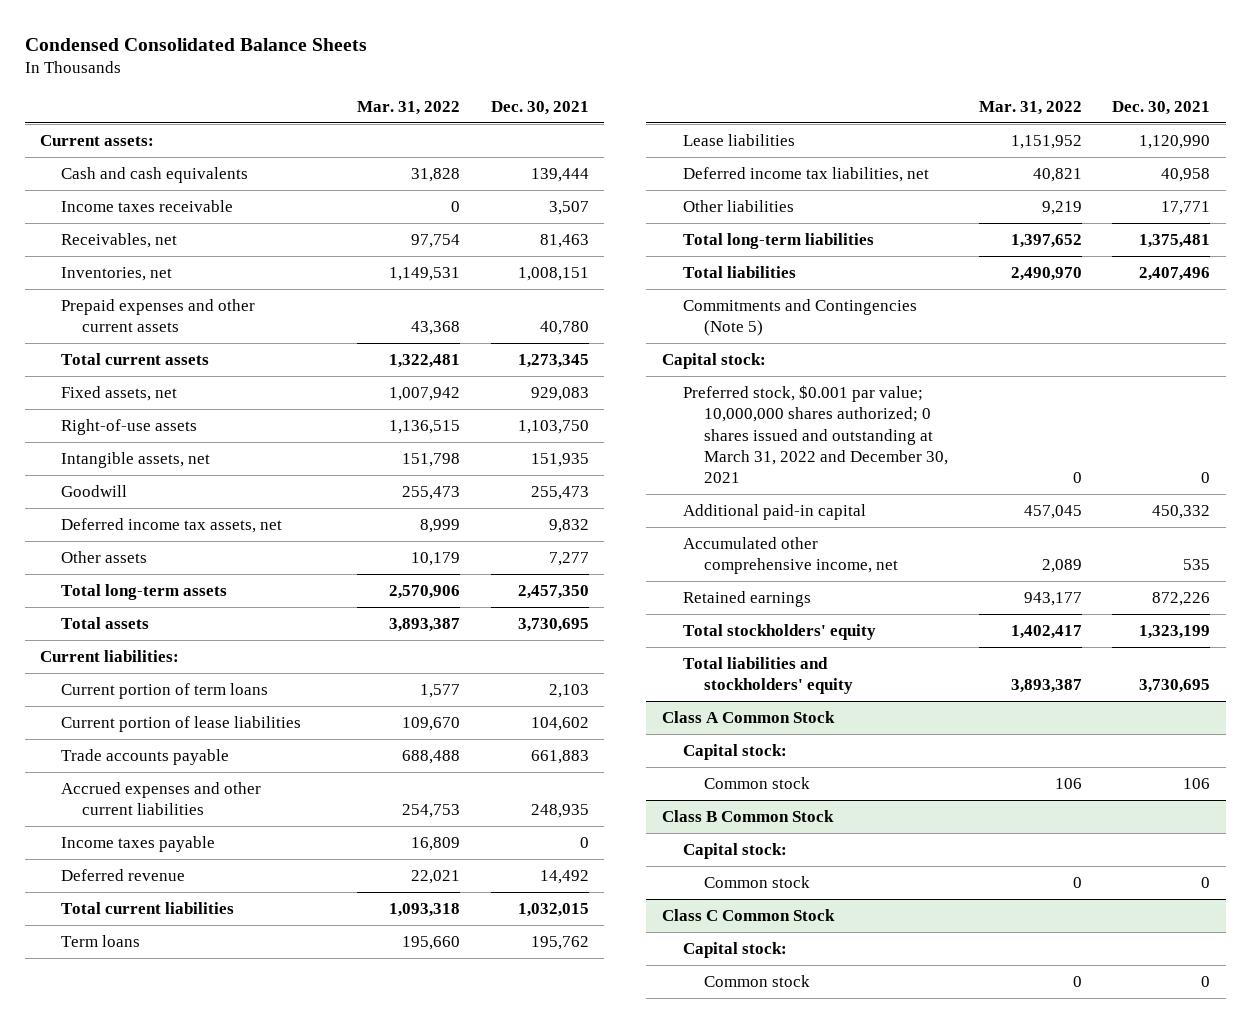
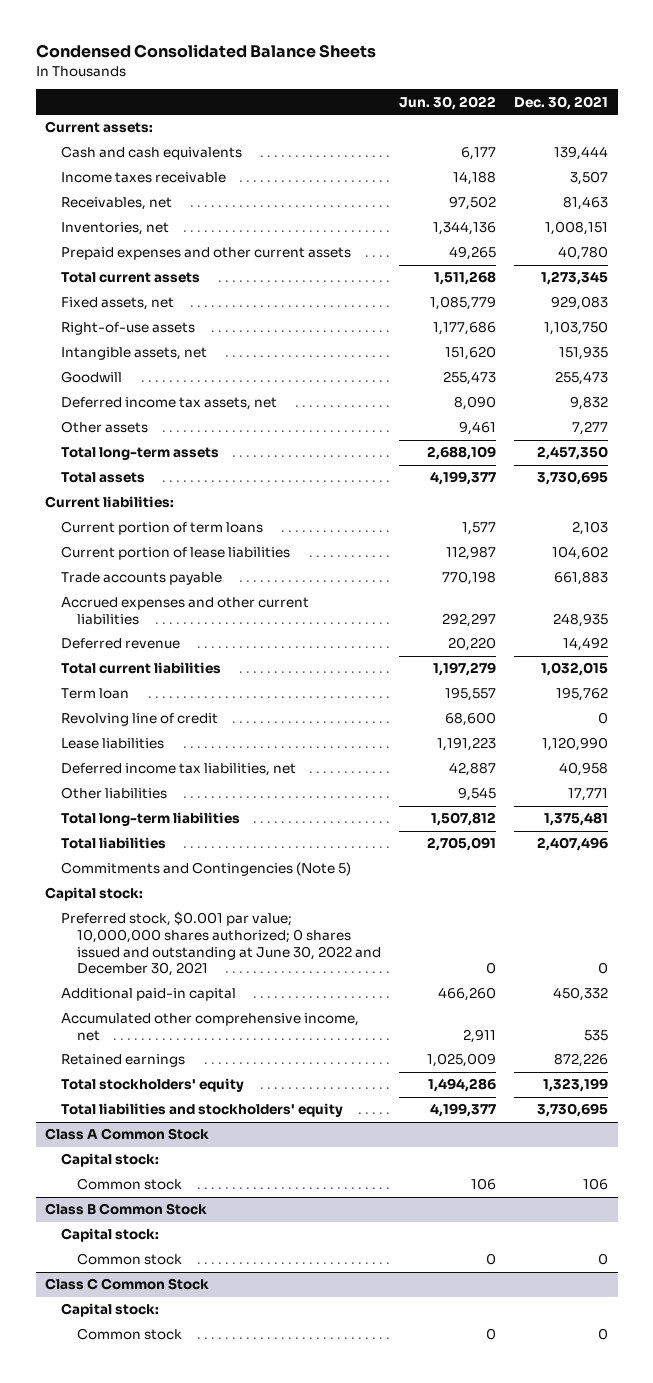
[356,100,460,115] Mar. 31, 2022 -> none
none -> [399,95,497,110] Jun. 30, 2022
[61,835,216,852] Income taxes payable -> none
[61,934,141,947] Term loans -> [60,688,129,700] Term loan
none -> [60,713,218,727] Revolving line of credit
[682,384,948,484] Preferred stock, $0.001 par value; 10,000,000 shares authorized; 0 shares issued and outstanding at March 31, 2022 and December 30, 2021 -> [60,911,381,977] Preferred stock, $0.001 par value; 10,000,000 shares authorized; 0 shares issued and outstanding at June 30, 2022 and December 30, 2021

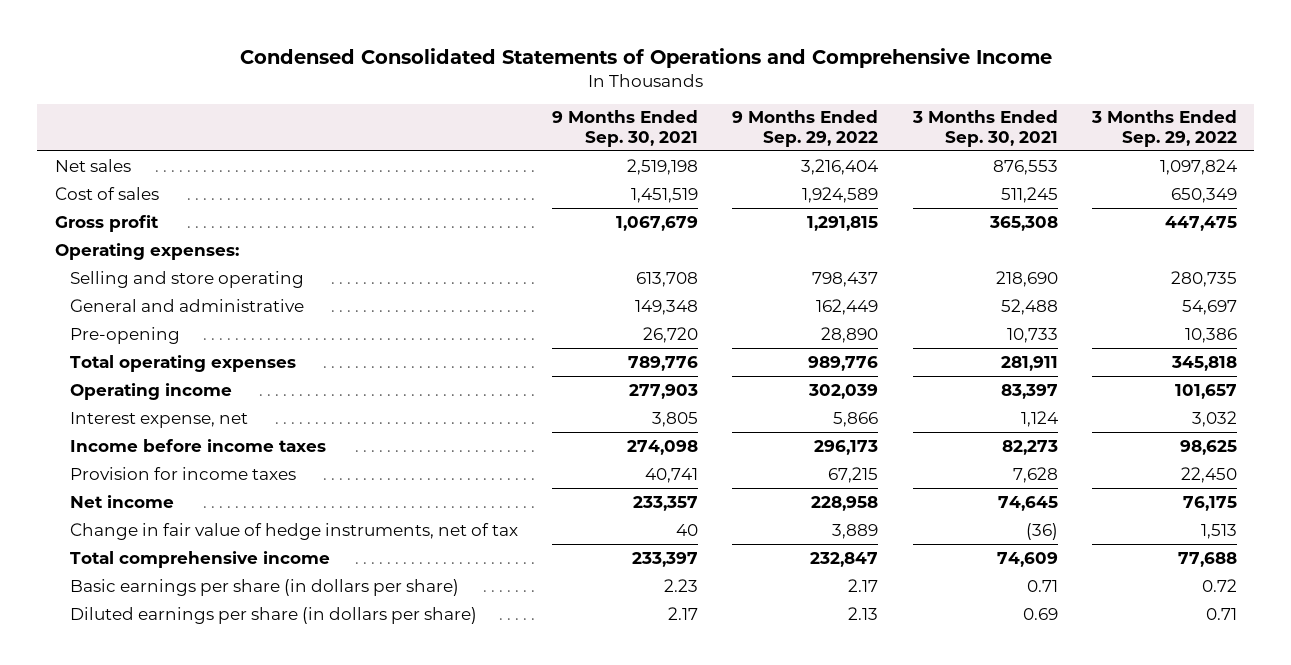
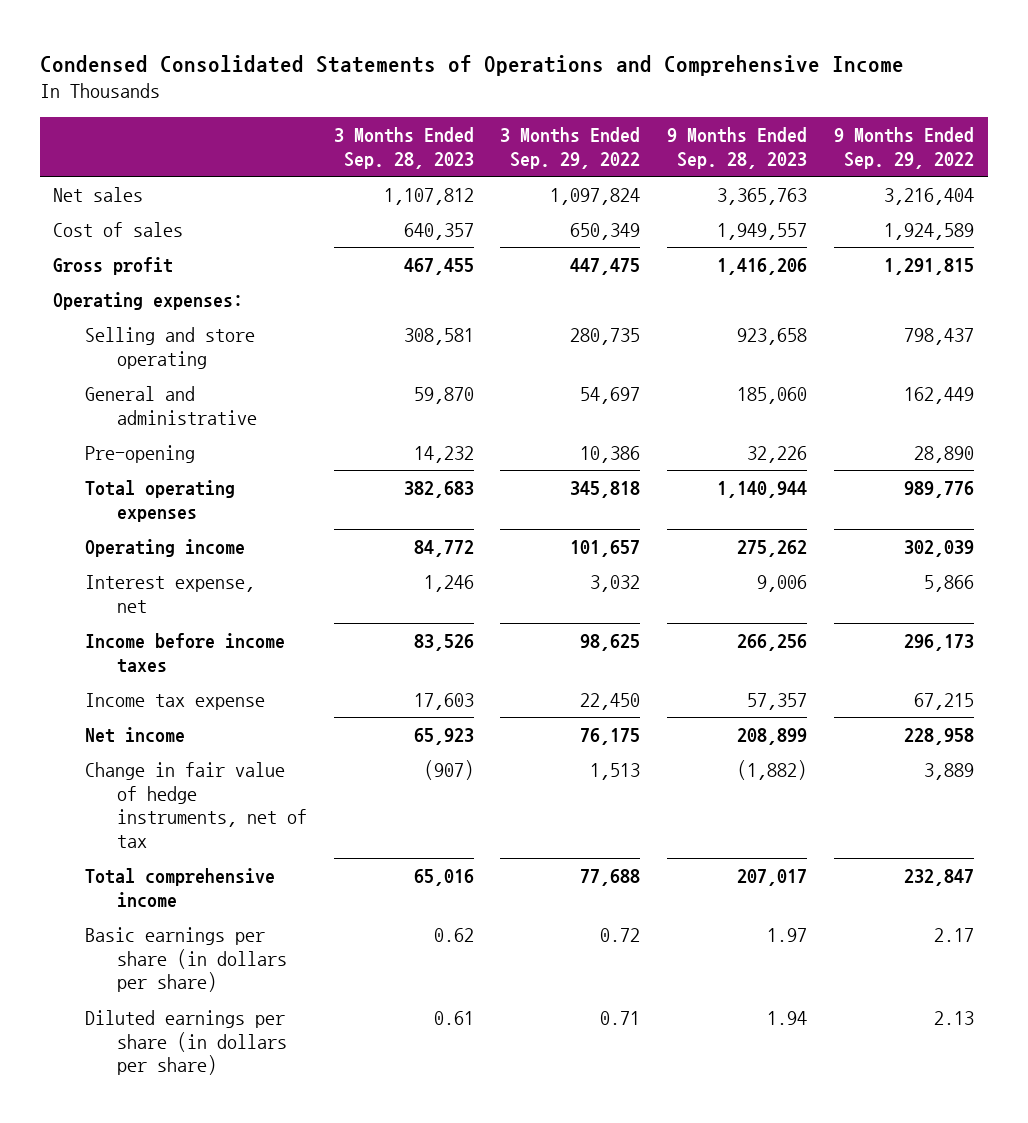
[552,110,699,147] 9 Months Ended Sep. 30, 2021 -> none
[911,110,1058,147] 3 Months Ended Sep. 30, 2021 -> none
none -> [333,127,474,169] 3 Months Ended Sep. 28, 2023
none -> [667,127,808,169] 9 Months Ended Sep. 28, 2023
[69,466,296,480] Provision for income taxes -> [85,692,266,710] Income tax expense

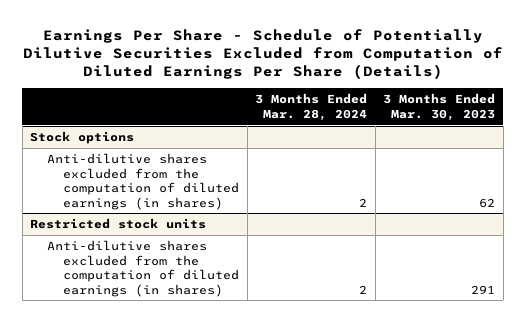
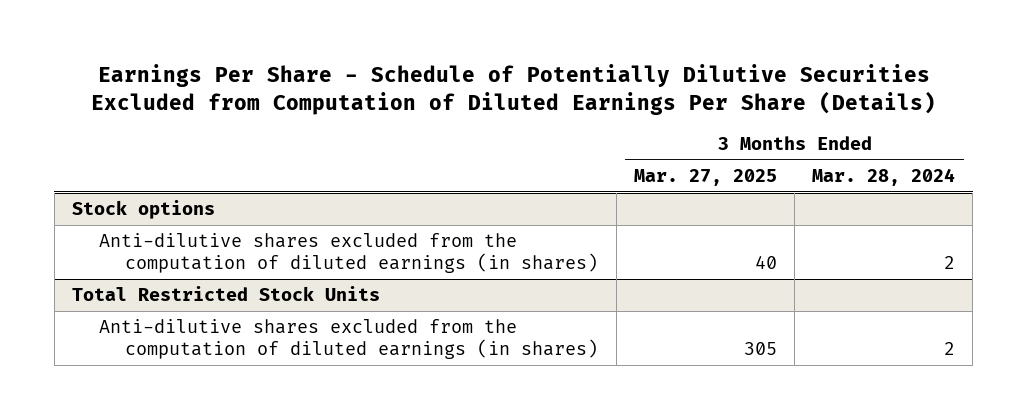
[383,93,496,121] 3 Months Ended Mar. 30, 2023 -> none
none -> [633,168,777,186] Mar. 27, 2025
[30,218,207,230] Restricted stock units -> [71,286,380,302] Total Restricted Stock Units

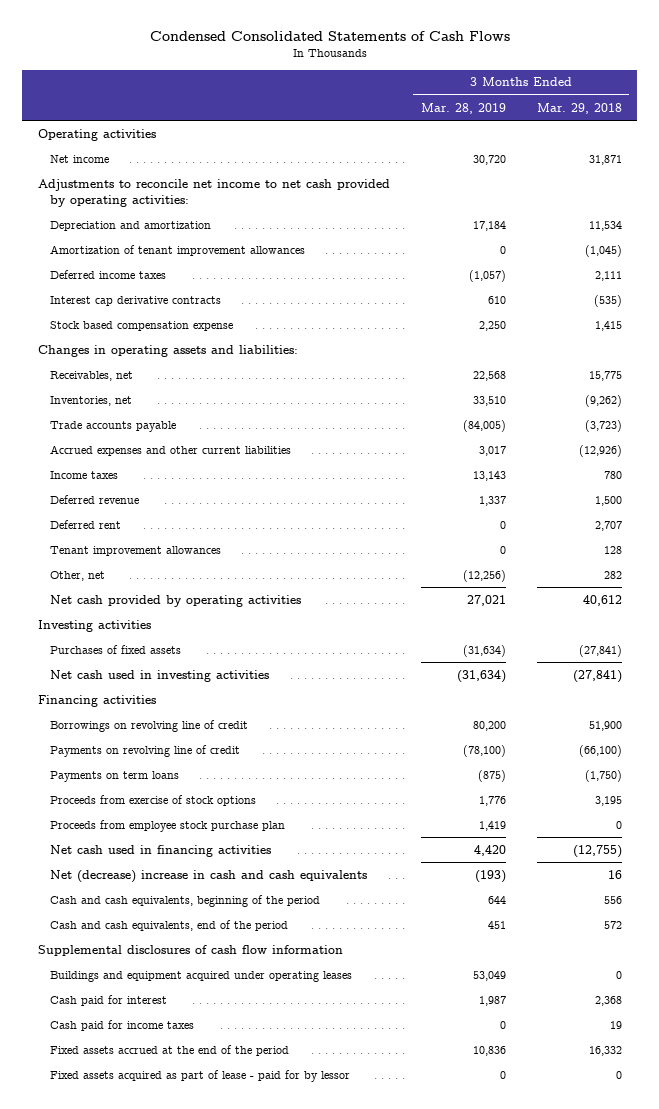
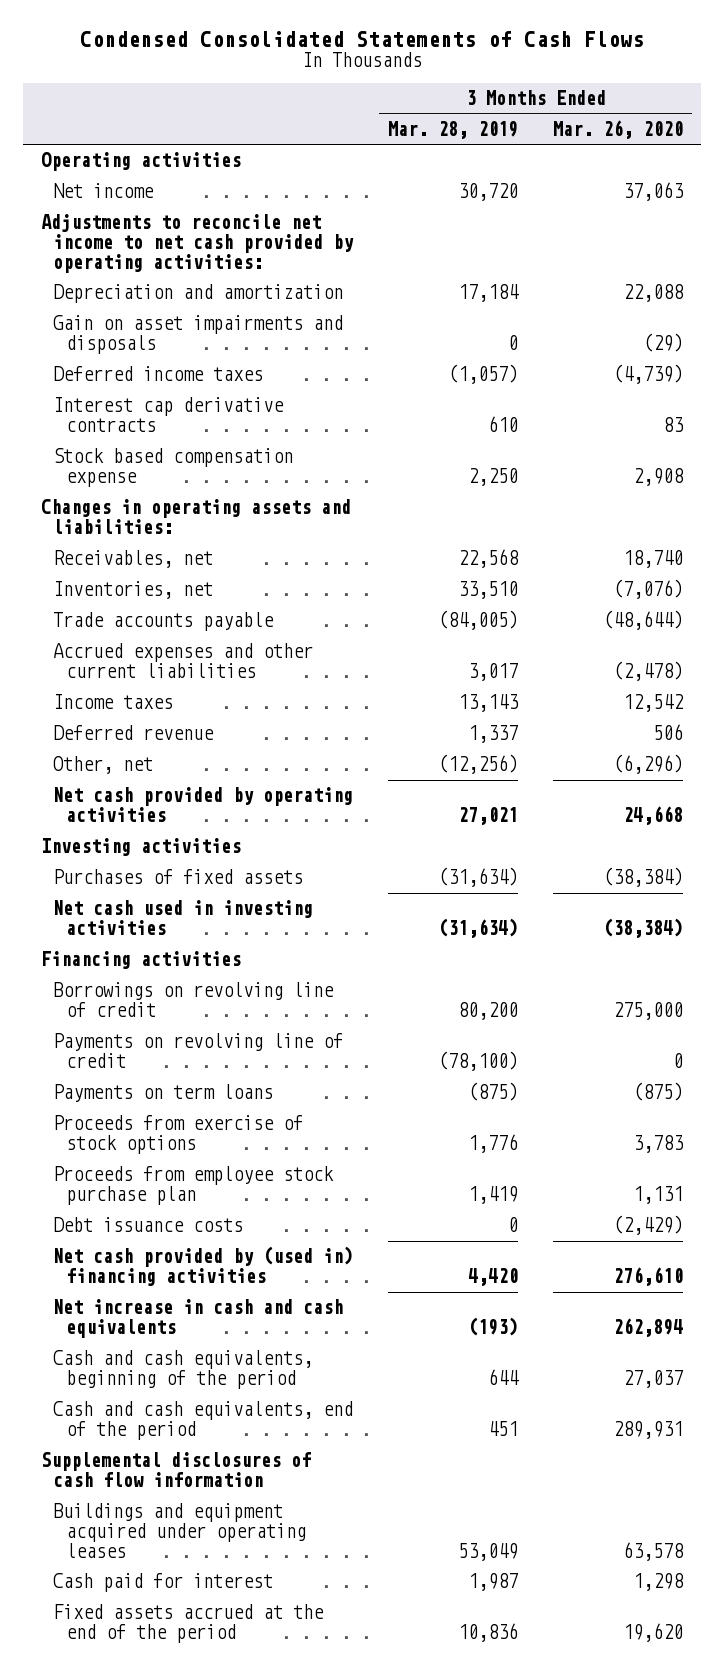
[536,102,622,114] Mar. 29, 2018 -> none
none -> [553,120,684,140] Mar. 26, 2020
[50,244,306,256] Amortization of tenant improvement allowances -> none
none -> [53,315,344,355] Gain on asset impairments and disposals
[50,519,122,529] Deferred rent -> none
[50,545,222,556] Tenant improvement allowances -> none
none -> [53,1217,244,1233] Debt issuance costs
[50,844,272,857] Net cash used in financing activities -> [53,1246,354,1287] Net cash provided by (used in) financing activities
[50,869,368,883] Net (decrease) increase in cash and cash equivalents -> [53,1299,344,1339] Net increase in cash and cash equivalents
[50,1019,195,1031] Cash paid for income taxes -> none
[50,1069,351,1082] Fixed assets acquired as part of lease - paid for by lessor -> none

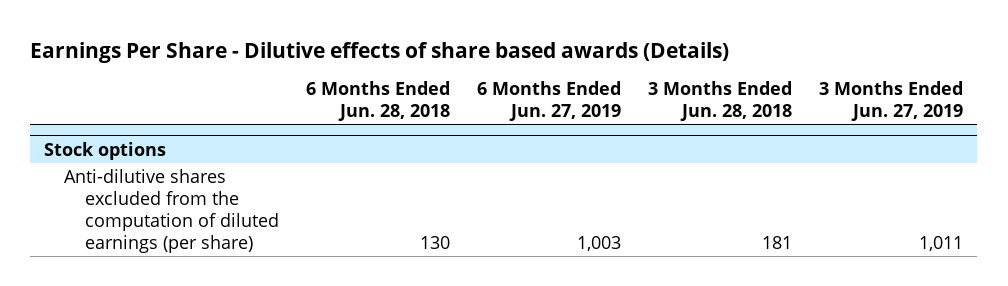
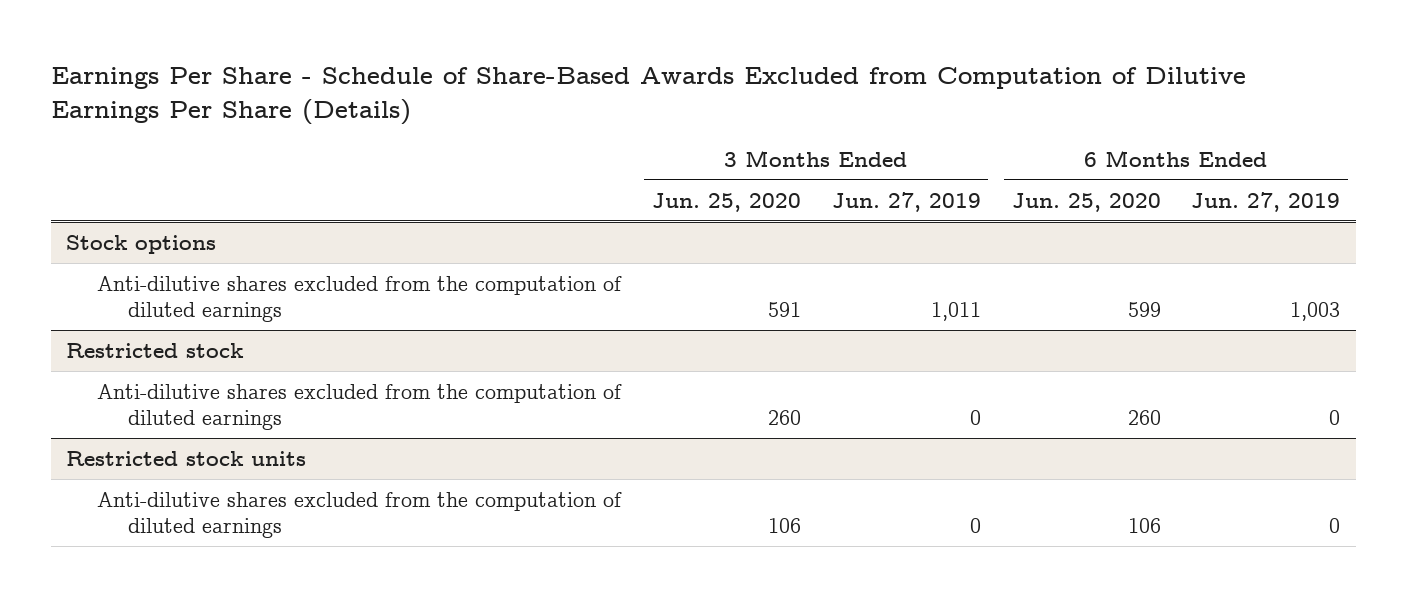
[30,41,730,63] Earnings Per Share - Dilutive effects of share based awards (Details) -> [51,67,1247,125] Earnings Per Share - Schedule of Share-Based Awards Excluded from Computation of Dilutive Earnings Per Share (Details)
[305,81,450,122] 6 Months Ended Jun. 28, 2018 -> none
[648,81,793,122] 3 Months Ended Jun. 28, 2018 -> none
none -> [651,192,801,212] Jun. 25, 2020
none -> [1011,192,1161,212] Jun. 25, 2020
[64,168,279,253] Anti-dilutive shares excluded from the computation of diluted earnings (per share) -> [97,275,623,322] Anti-dilutive shares excluded from the computation of diluted earnings
none -> [66,342,245,358] Restricted stock
none -> [97,383,623,430] Anti-dilutive shares excluded from the computation of diluted earnings
none -> [66,450,307,466] Restricted stock units
none -> [97,491,623,538] Anti-dilutive shares excluded from the computation of diluted earnings

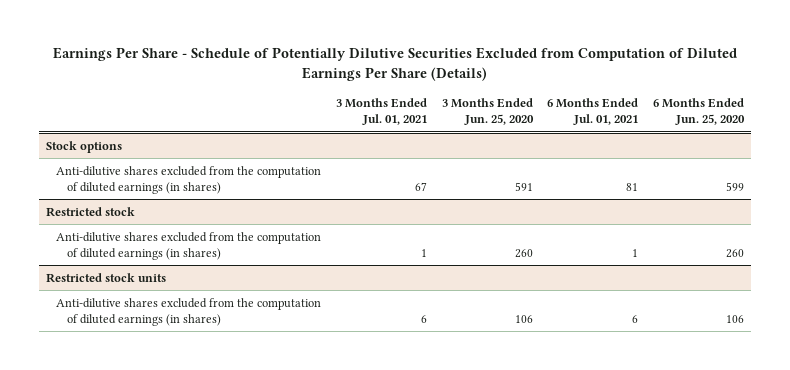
[51,67,1247,125] Earnings Per Share - Schedule of Share-Based Awards Excluded from Computation of Dilutive Earnings Per Share (Details) -> [52,47,737,81] Earnings Per Share - Schedule of Potentially Dilutive Securities Excluded from Computation of Diluted Earnings Per Share (Details)
[831,191,981,212] Jun. 27, 2019 -> none
[1191,191,1341,212] Jun. 27, 2019 -> none
none -> [336,98,428,126] 3 Months Ended Jul. 01, 2021
none -> [547,98,639,126] 6 Months Ended Jul. 01, 2021
[97,275,623,322] Anti-dilutive shares excluded from the computation of diluted earnings -> [56,165,322,194] Anti-dilutive shares excluded from the computation of diluted earnings (in shares)
[97,383,623,430] Anti-dilutive shares excluded from the computation of diluted earnings -> [56,231,322,260] Anti-dilutive shares excluded from the computation of diluted earnings (in shares)
[97,491,623,538] Anti-dilutive shares excluded from the computation of diluted earnings -> [56,297,322,326] Anti-dilutive shares excluded from the computation of diluted earnings (in shares)

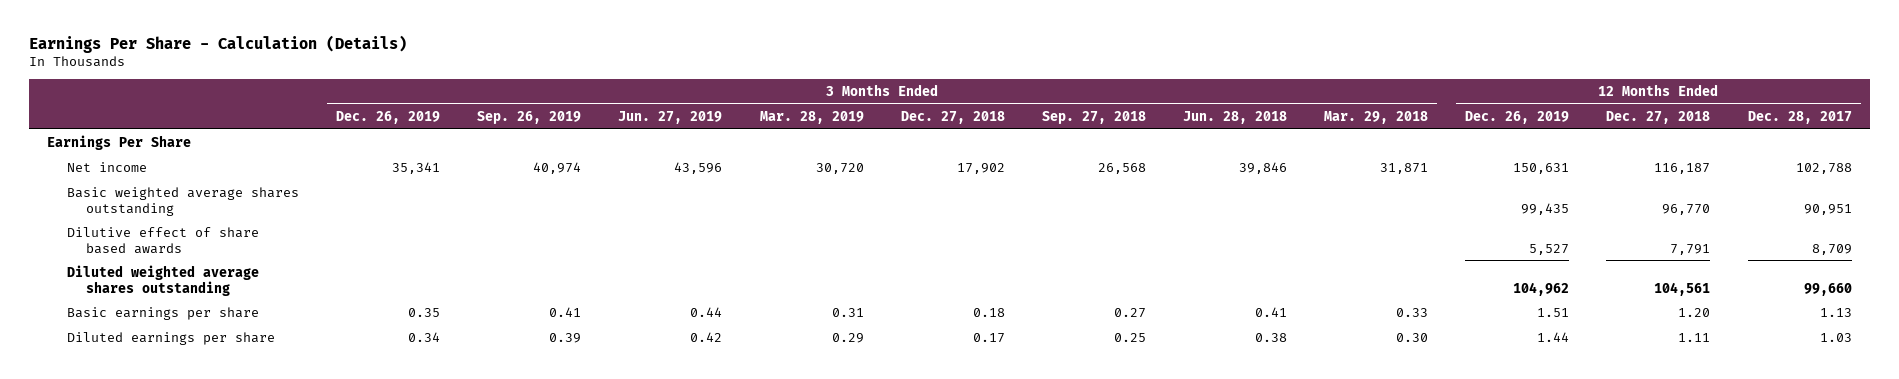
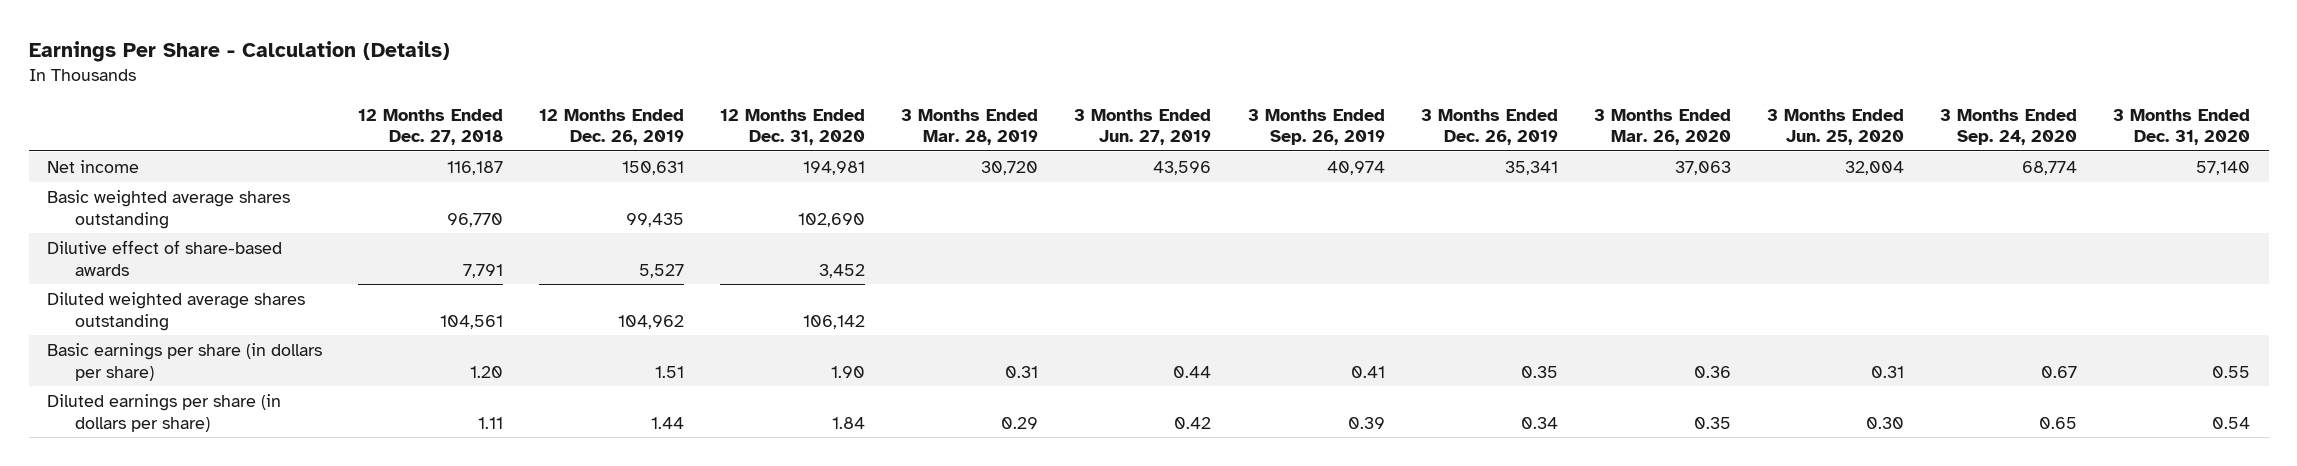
[900,110,1005,124] Dec. 27, 2018 -> none
[1041,110,1146,124] Sep. 27, 2018 -> none
[1183,110,1288,124] Jun. 28, 2018 -> none
[1324,110,1429,124] Mar. 29, 2018 -> none
[1747,110,1852,124] Dec. 28, 2017 -> none
none -> [720,108,866,146] 12 Months Ended Dec. 31, 2020
none -> [1593,108,1731,146] 3 Months Ended Mar. 26, 2020
none -> [1767,108,1905,146] 3 Months Ended Jun. 25, 2020
none -> [1940,108,2078,146] 3 Months Ended Sep. 24, 2020
none -> [2113,108,2251,146] 3 Months Ended Dec. 31, 2020
[47,134,192,150] Earnings Per Share -> none
[66,226,259,254] Dilutive effect of share based awards -> [46,239,282,276] Dilutive effect of share-based awards
[66,306,259,320] Basic earnings per share -> [46,342,322,381] Basic earnings per share (in dollars per share)
[66,331,275,345] Diluted earnings per share -> [46,393,281,432] Diluted earnings per share (in dollars per share)

